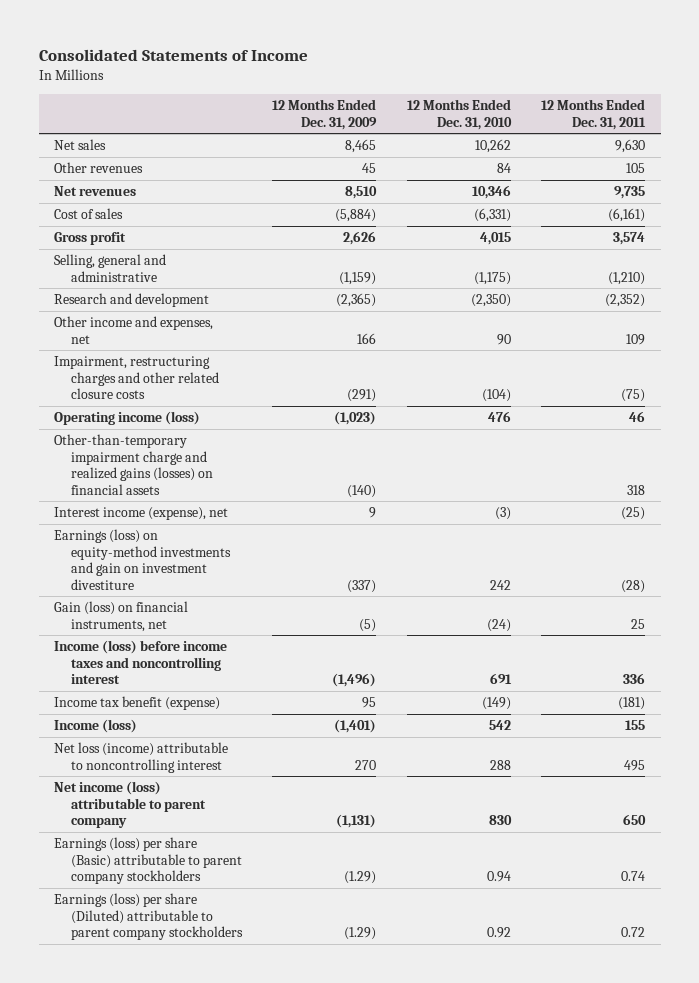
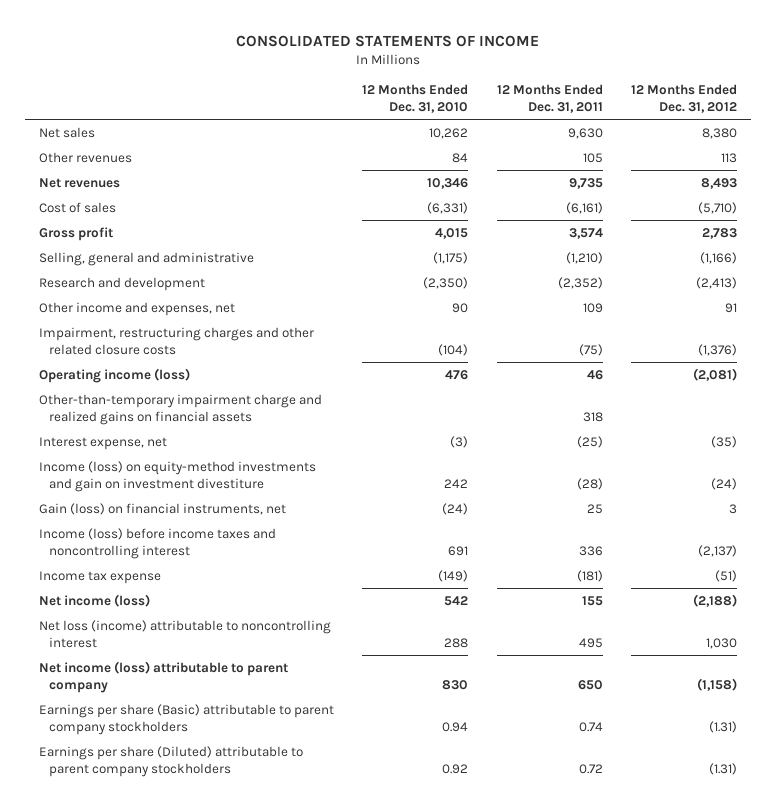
[38,48,308,61] Consolidated Statements of Income -> [235,34,539,47] CONSOLIDATED STATEMENTS OF INCOME
[272,99,378,130] 12 Months Ended Dec. 31, 2009 -> none
none -> [630,84,737,114] 12 Months Ended Dec. 31, 2012
[53,434,213,495] Other-than-temporary impairment charge and realized gains (losses) on financial assets -> [38,393,322,425] Other-than-temporary impairment charge and realized gains on financial assets
[53,507,228,521] Interest income (expense), net -> [38,436,167,450] Interest expense, net
[53,529,231,590] Earnings (loss) on equity-method investments and gain on investment divestiture -> [38,460,316,492] Income (loss) on equity-method investments and gain on investment divestiture
[53,696,220,711] Income tax benefit (expense) -> [38,570,161,584] Income tax expense
[53,719,137,734] Income (loss) -> [38,593,150,607] Net income (loss)
[53,837,242,885] Earnings (loss) per share (Basic) attributable to parent company stockholders -> [38,703,334,735] Earnings per share (Basic) attributable to parent company stockholders
[53,893,243,941] Earnings (loss) per share (Diluted) attributable to parent company stockholders -> [38,745,303,777] Earnings per share (Diluted) attributable to parent company stockholders

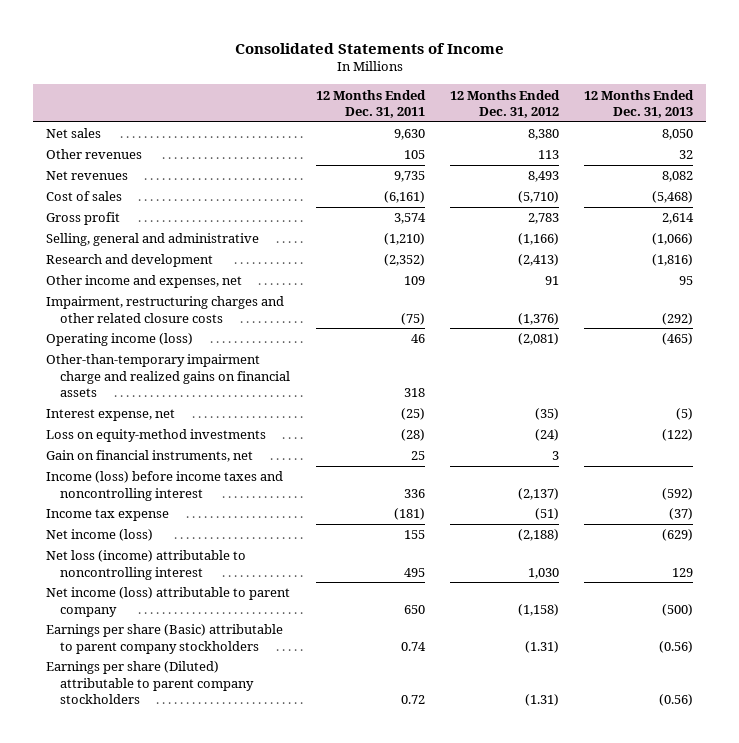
[235,34,539,47] CONSOLIDATED STATEMENTS OF INCOME -> [234,42,504,54] Consolidated Statements of Income
[362,84,469,114] 12 Months Ended Dec. 31, 2010 -> none
none -> [584,89,695,118] 12 Months Ended Dec. 31, 2013
[38,460,316,492] Income (loss) on equity-method investments and gain on investment divestiture -> [45,429,266,443] Loss on equity-method investments
[38,502,286,515] Gain (loss) on financial instruments, net -> [45,450,253,463] Gain on financial instruments, net

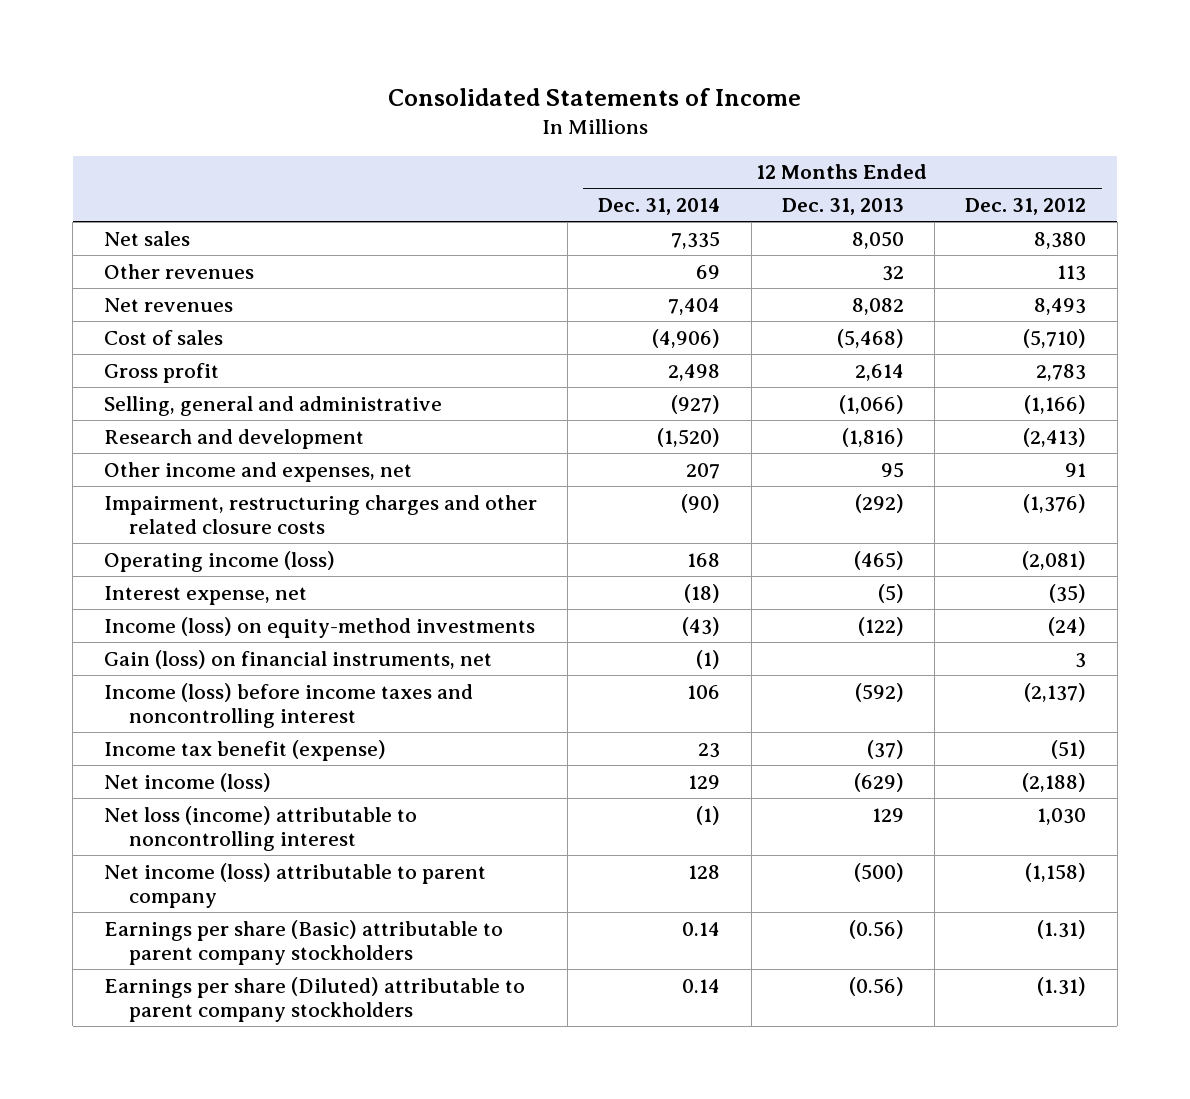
[315,89,426,118] 12 Months Ended Dec. 31, 2011 -> none
none -> [598,198,721,216] Dec. 31, 2014
[45,354,291,398] Other-than-temporary impairment charge and realized gains on financial assets -> none
[45,429,266,443] Loss on equity-method investments -> [103,616,535,638] Income (loss) on equity-method investments
[45,450,253,463] Gain on financial instruments, net -> [103,649,492,669] Gain (loss) on financial instruments, net
[45,509,169,522] Income tax expense -> [103,739,386,761] Income tax benefit (expense)

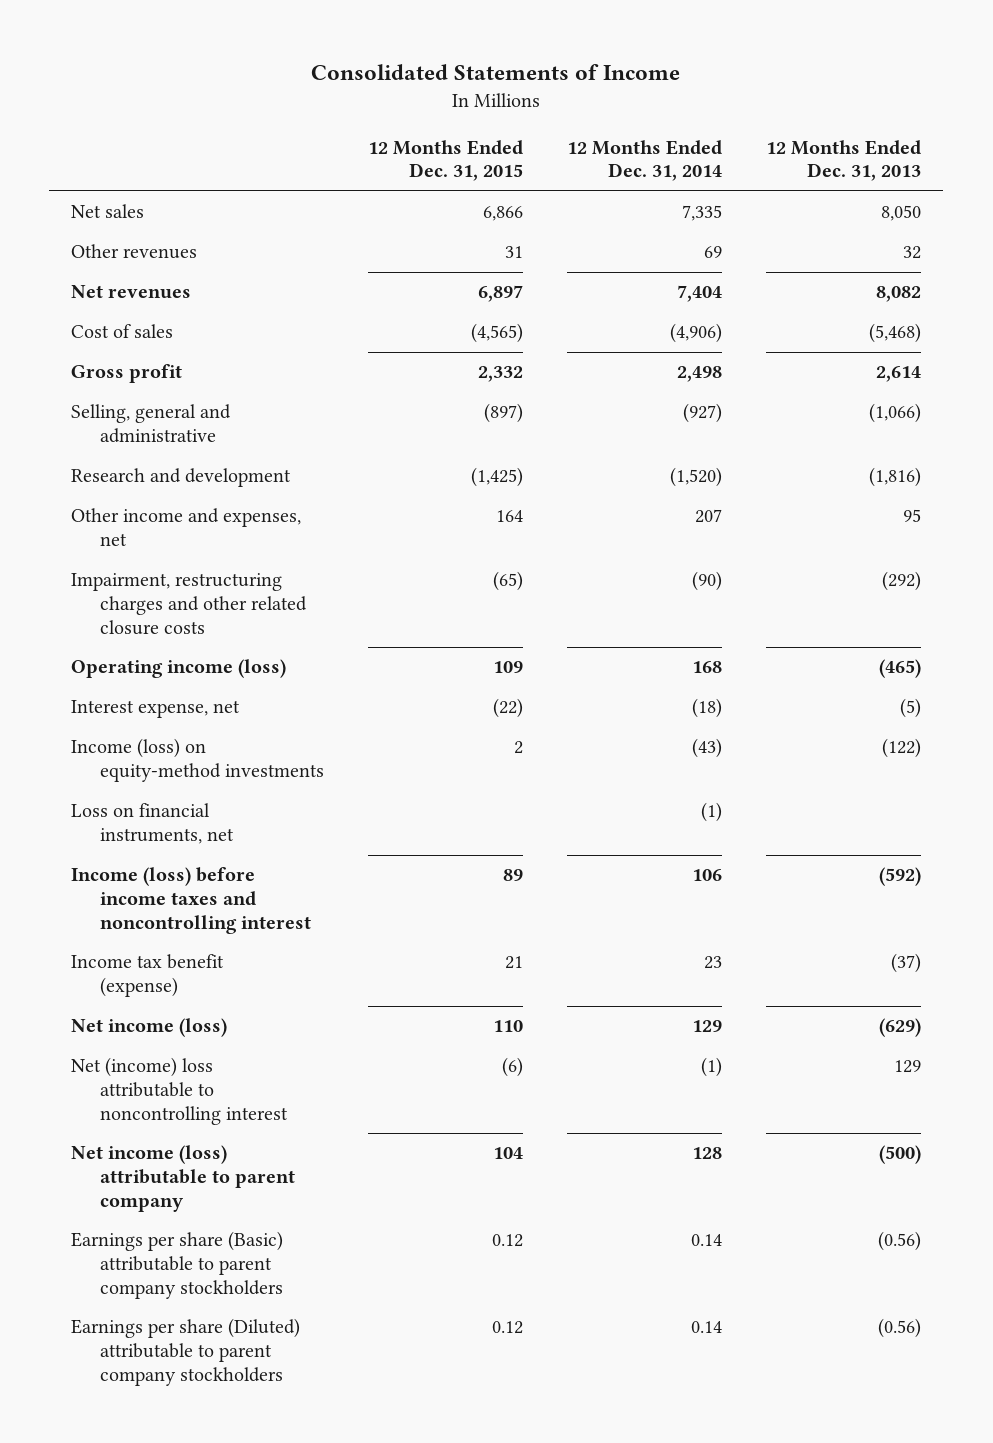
[965,198,1087,216] Dec. 31, 2012 -> none
none -> [368,139,524,182] 12 Months Ended Dec. 31, 2015
[103,649,492,669] Gain (loss) on financial instruments, net -> [71,803,234,845] Loss on financial instruments, net
[103,805,417,852] Net loss (income) attributable to noncontrolling interest -> [71,1057,288,1125] Net (income) loss attributable to noncontrolling interest

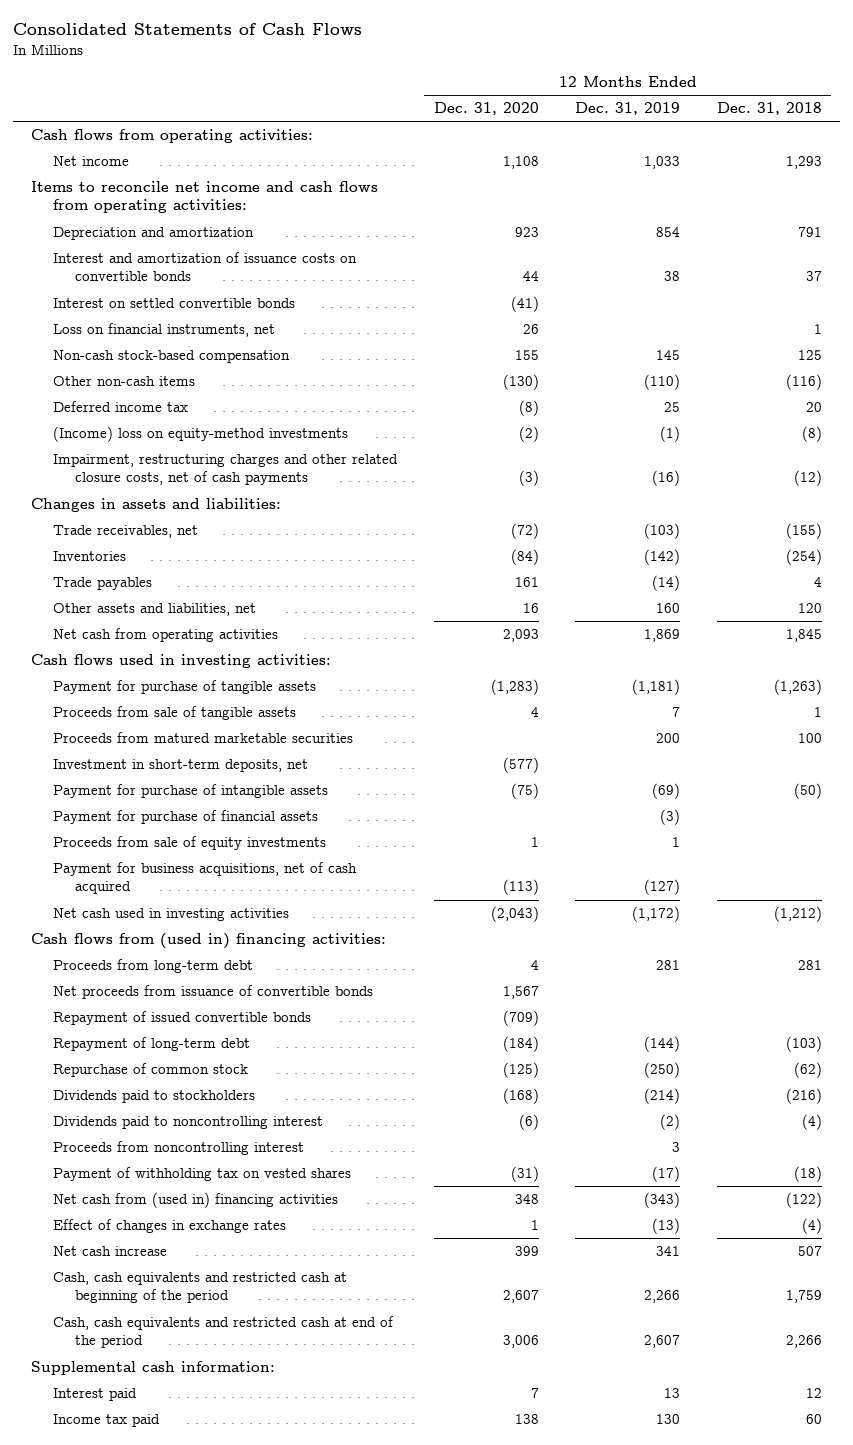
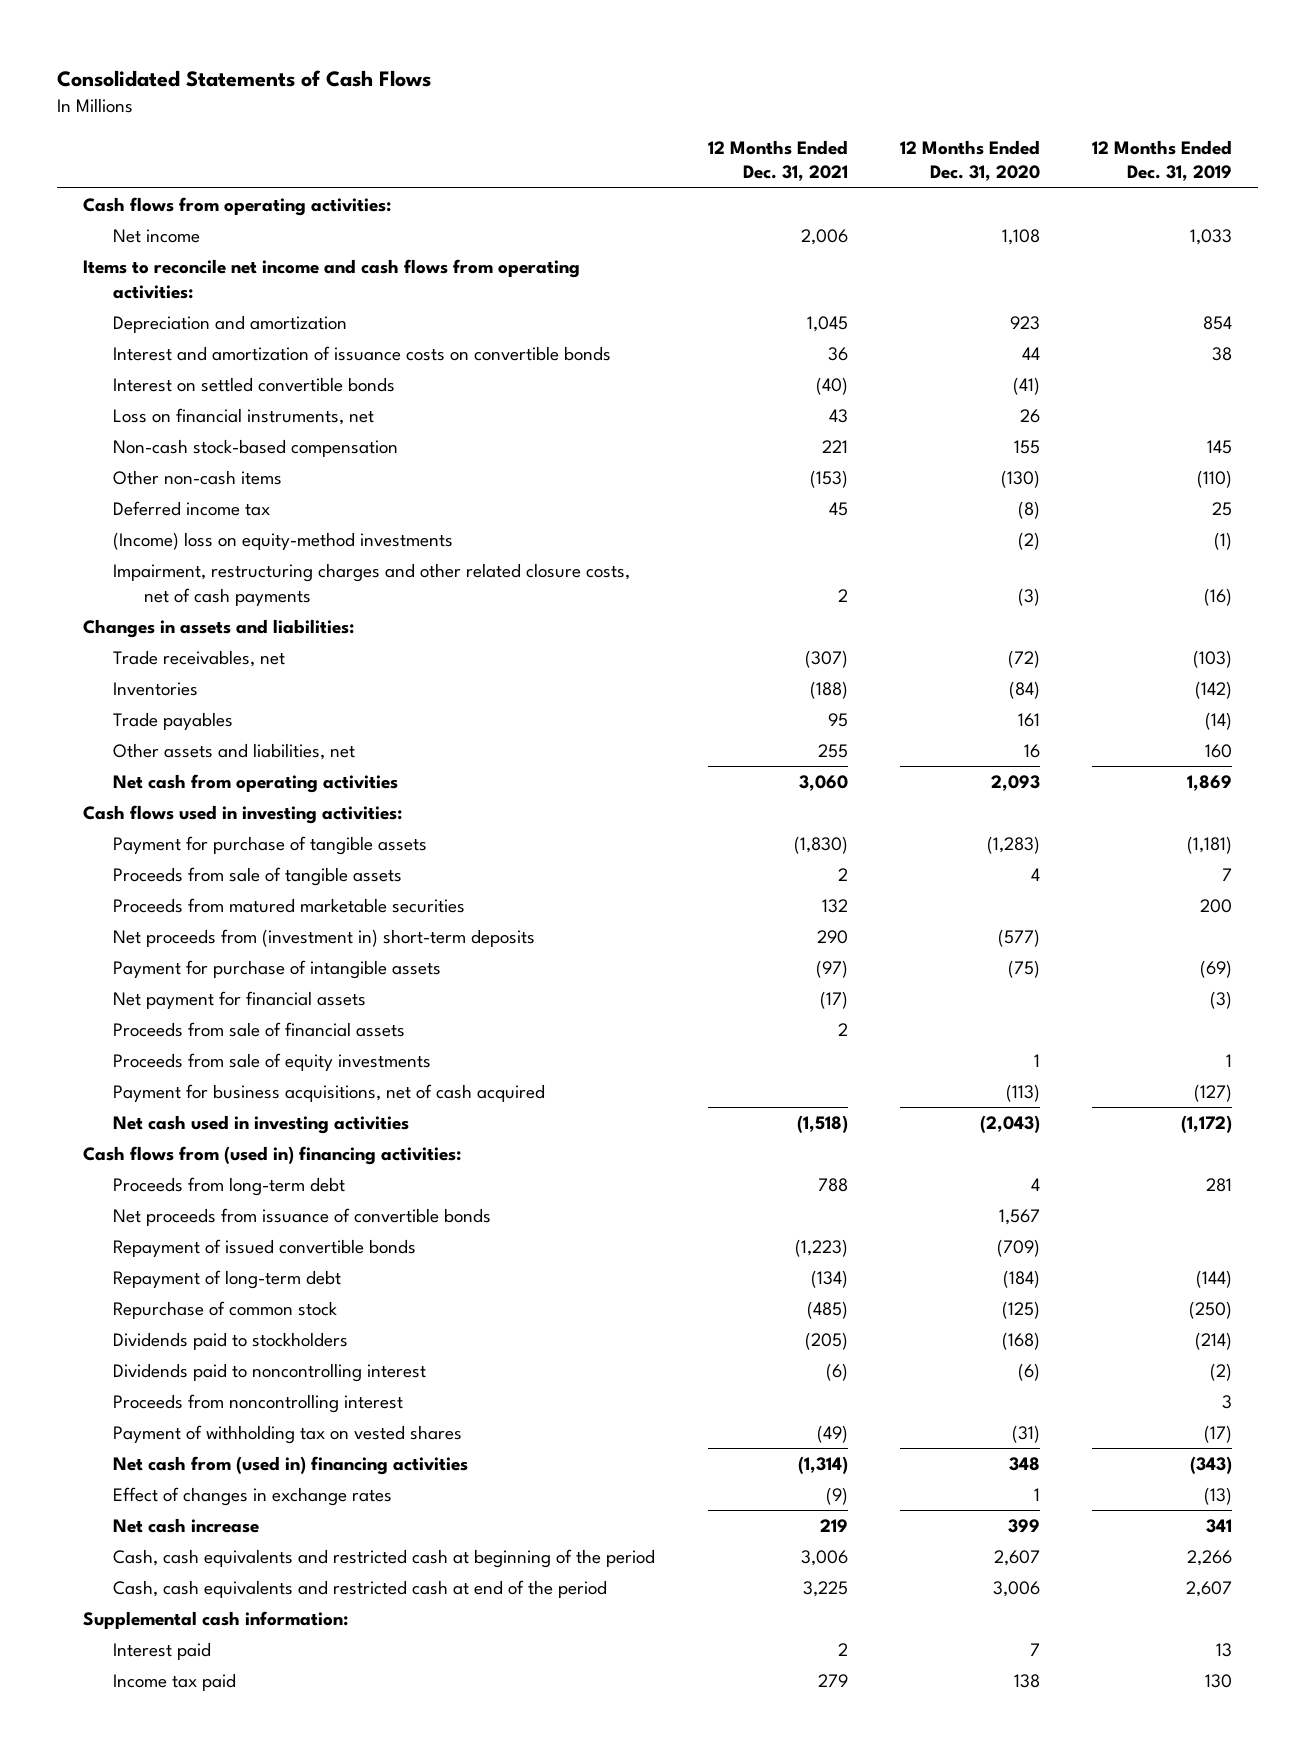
[716,102,822,116] Dec. 31, 2018 -> none
none -> [707,139,848,182] 12 Months Ended Dec. 31, 2021
[53,759,309,773] Investment in short-term deposits, net -> [113,928,536,947] Net proceeds from (investment in) short-term deposits
[53,810,319,825] Payment for purchase of financial assets -> [113,990,367,1009] Net payment for financial assets
none -> [113,1021,406,1037] Proceeds from sale of financial assets

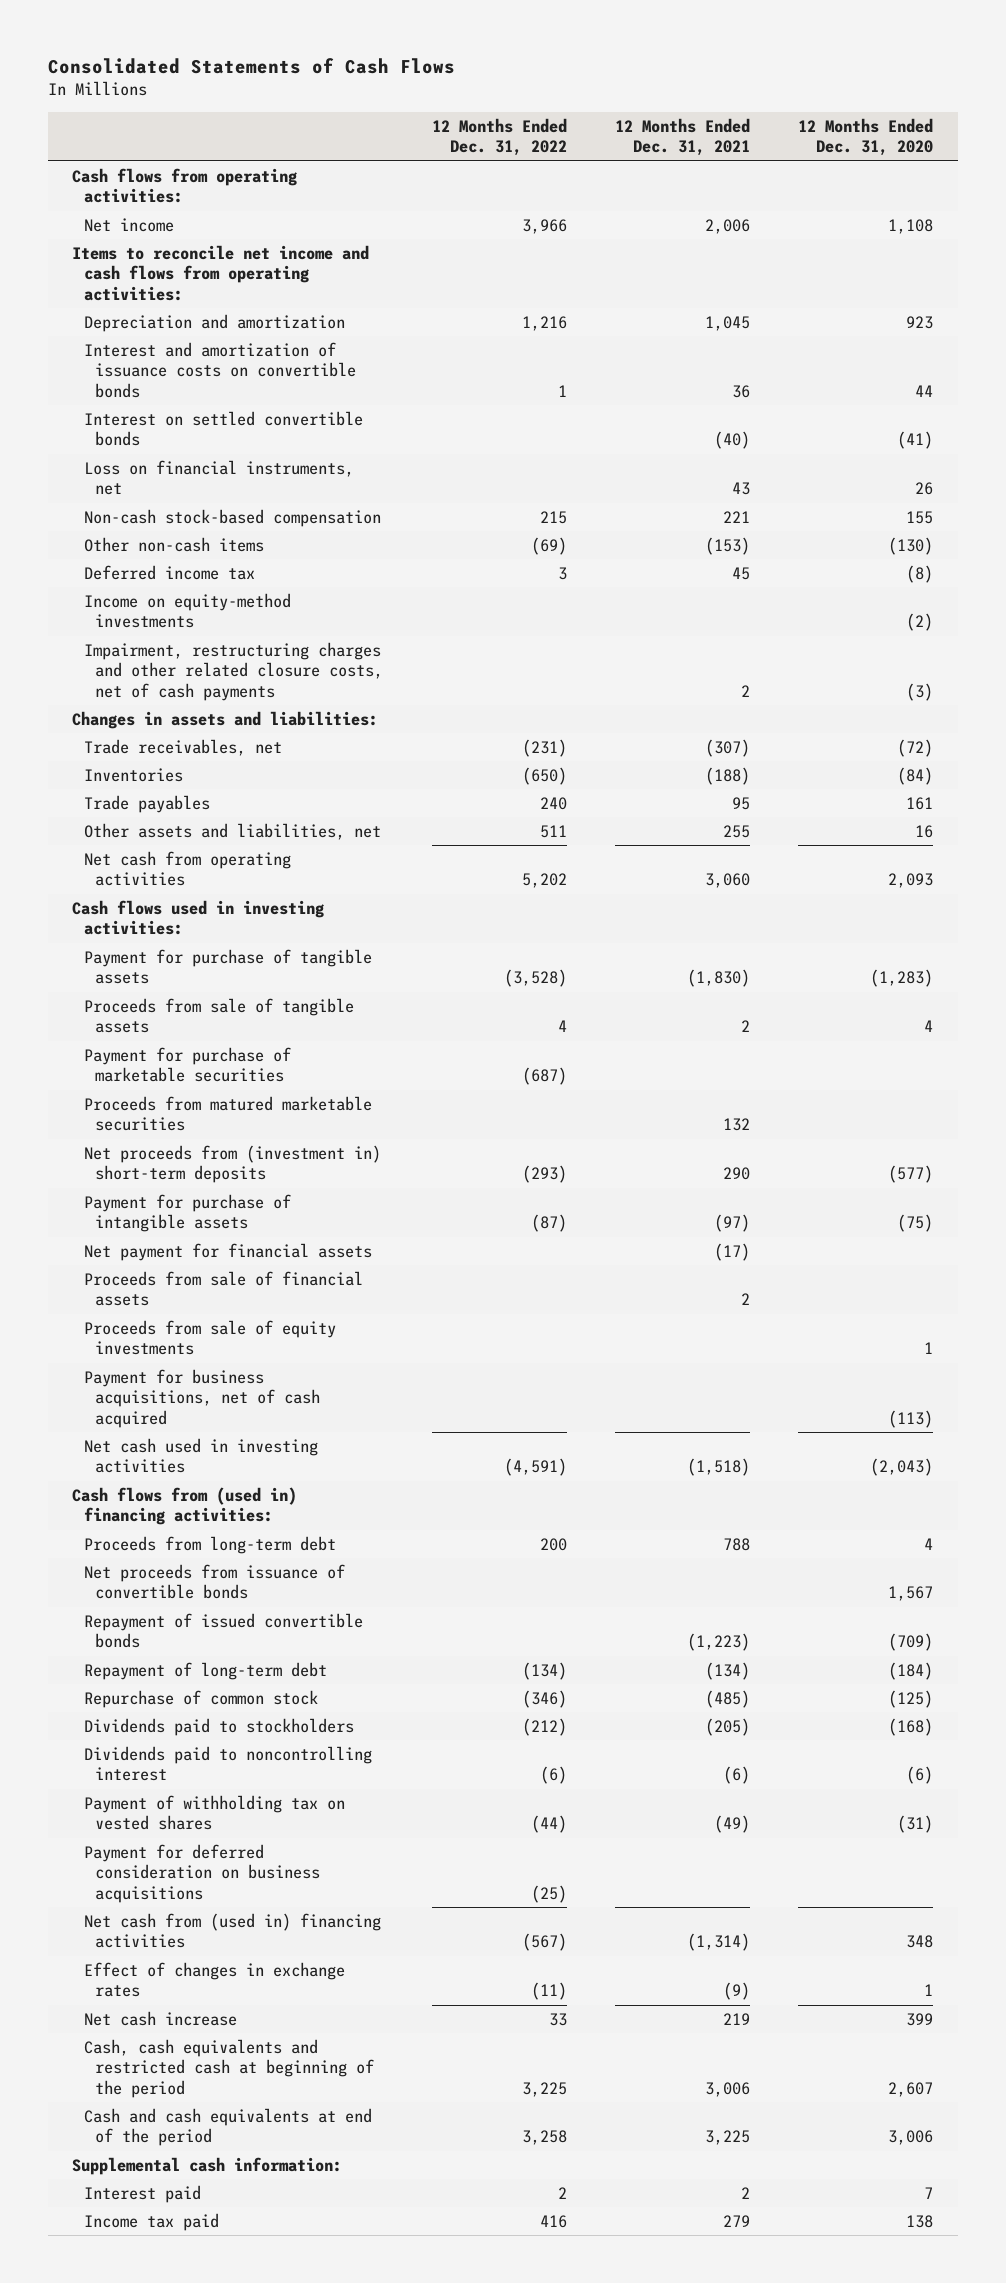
[1092,139,1233,182] 12 Months Ended Dec. 31, 2019 -> none
none -> [431,117,567,157] 12 Months Ended Dec. 31, 2022
[113,531,454,550] (Income) loss on equity-method investments -> [83,592,291,629] Income on equity-method investments
none -> [83,1046,291,1083] Payment for purchase of marketable securities
[113,1393,404,1413] Proceeds from noncontrolling interest -> none
none -> [83,1843,321,1903] Payment for deferred consideration on business acquisitions
[113,1579,608,1598] Cash, cash equivalents and restricted cash at end of the period -> [83,2107,372,2147] Cash and cash equivalents at end of the period

